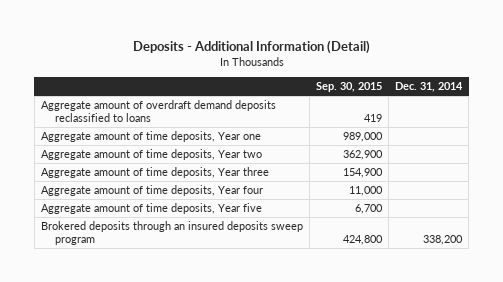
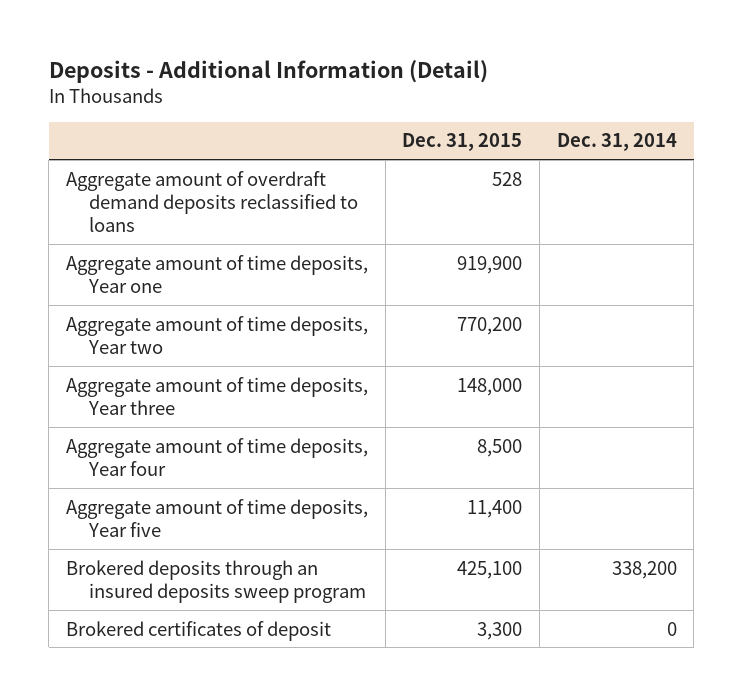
[316,82,383,93] Sep. 30, 2015 -> none
none -> [402,133,523,152] Dec. 31, 2015
none -> [66,620,332,641] Brokered certificates of deposit

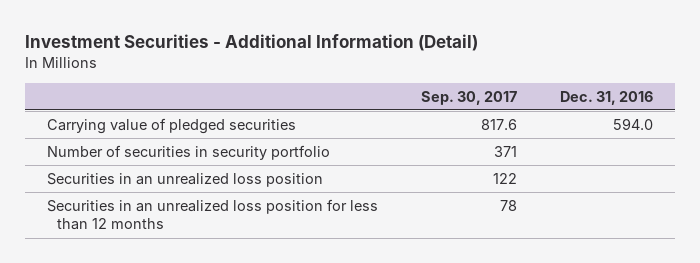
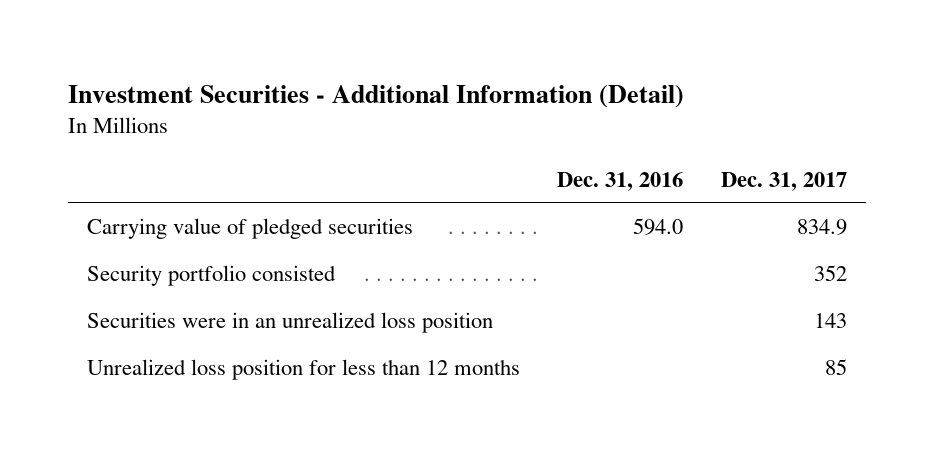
[421,90,518,105] Sep. 30, 2017 -> none
none -> [720,171,847,191] Dec. 31, 2017
[46,144,330,160] Number of securities in security portfolio -> [86,264,336,286] Security portfolio consisted
[46,172,323,187] Securities in an unrealized loss position -> [86,311,493,333] Securities were in an unrealized loss position
[46,198,378,231] Securities in an unrealized loss position for less than 12 months -> [86,358,520,380] Unrealized loss position for less than 12 months

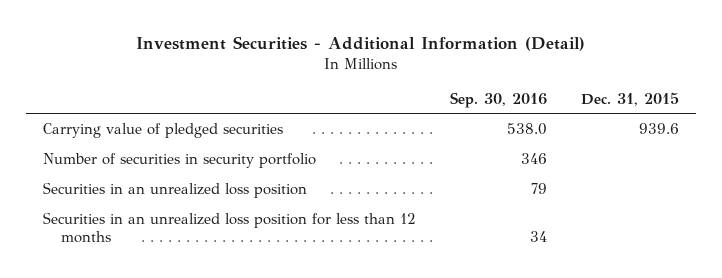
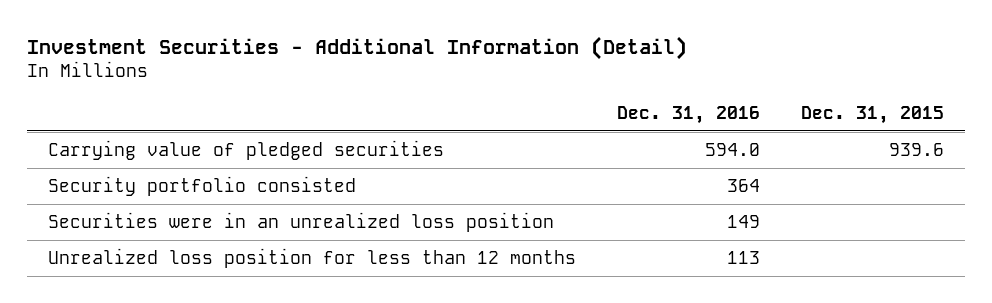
[449,91,547,108] Sep. 30, 2016 -> none
none -> [616,105,760,124] Dec. 31, 2016
[42,152,316,168] Number of securities in security portfolio -> [47,176,356,197] Security portfolio consisted
[42,181,307,198] Securities in an unrealized loss position -> [47,212,554,233] Securities were in an unrealized loss position
[42,211,416,244] Securities in an unrealized loss position for less than 12 months -> [47,248,576,269] Unrealized loss position for less than 12 months

